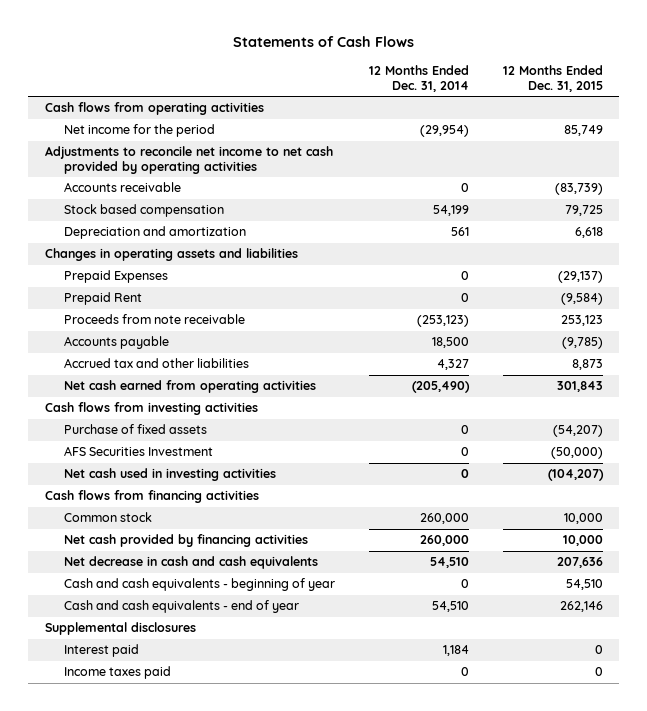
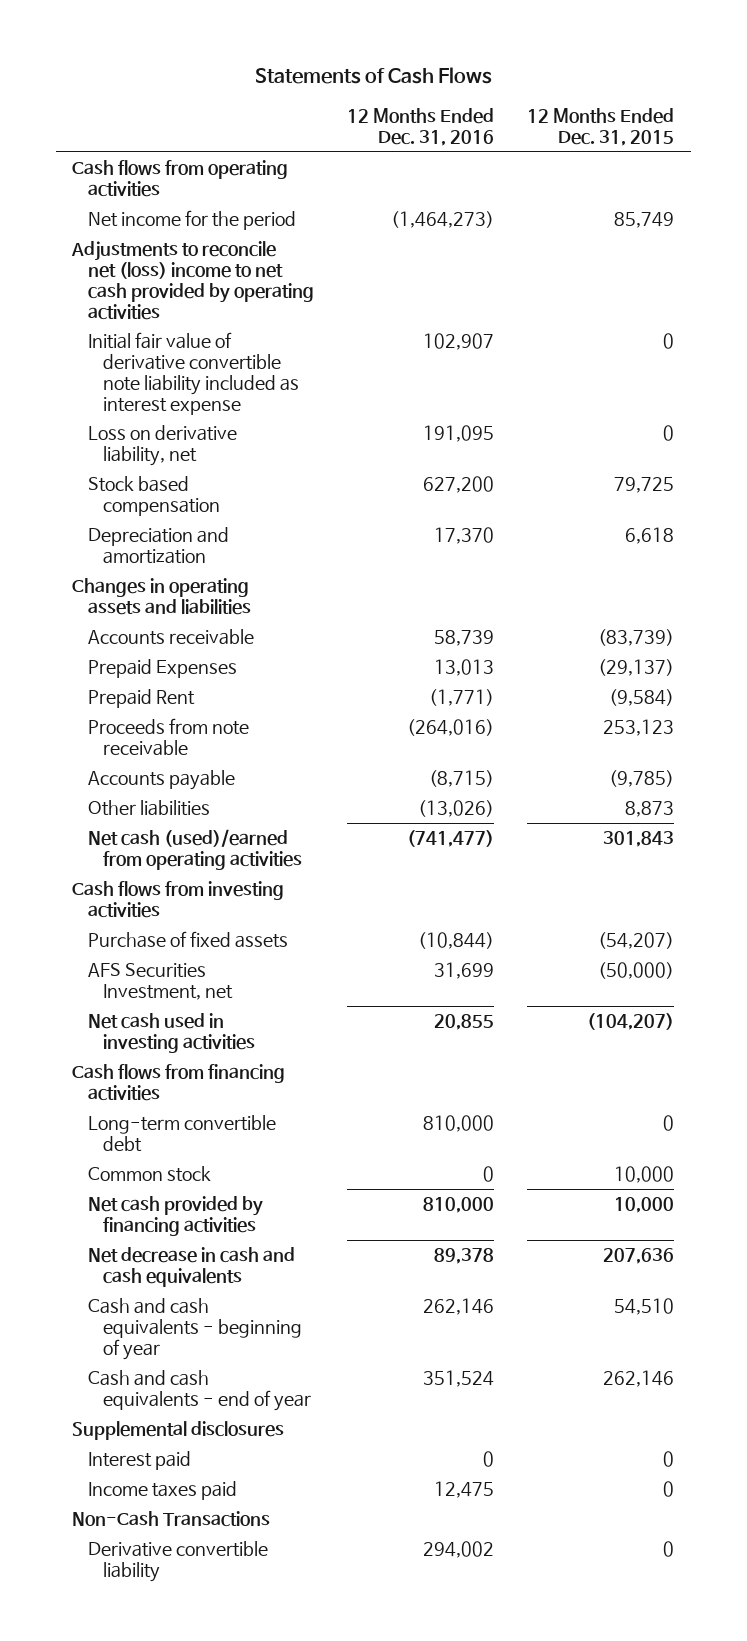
[368,64,469,92] 12 Months Ended Dec. 31, 2014 -> none
none -> [346,108,494,146] 12 Months Ended Dec. 31, 2016
[44,146,333,175] Adjustments to reconcile net income to net cash provided by operating activities -> [71,241,314,320] Adjustments to reconcile net (loss) income to net cash provided by operating activities
none -> [87,332,300,415] Initial fair value of derivative convertible note liability included as interest expense
none -> [87,425,237,467] Loss on derivative liability, net
[64,182,182,193] Accounts receivable -> [87,629,254,646] Accounts receivable
[64,358,250,369] Accrued tax and other liabilities -> [87,800,210,817] Other liabilities
[64,380,317,394] Net cash earned from operating activities -> [87,829,303,871] Net cash (used)/earned from operating activities
[64,446,214,457] AFS Securities Investment -> [87,963,234,1001] AFS Securities Investment, net
none -> [87,1115,276,1153] Long-term convertible debt
none -> [72,1511,271,1528] Non-Cash Transactions
none -> [87,1541,268,1583] Derivative convertible liability

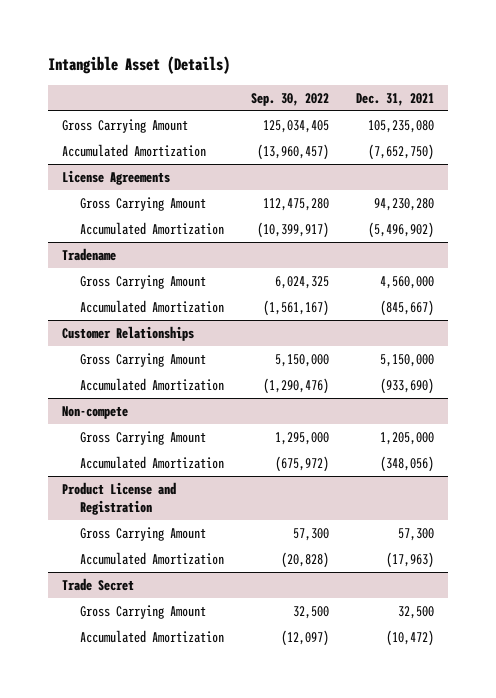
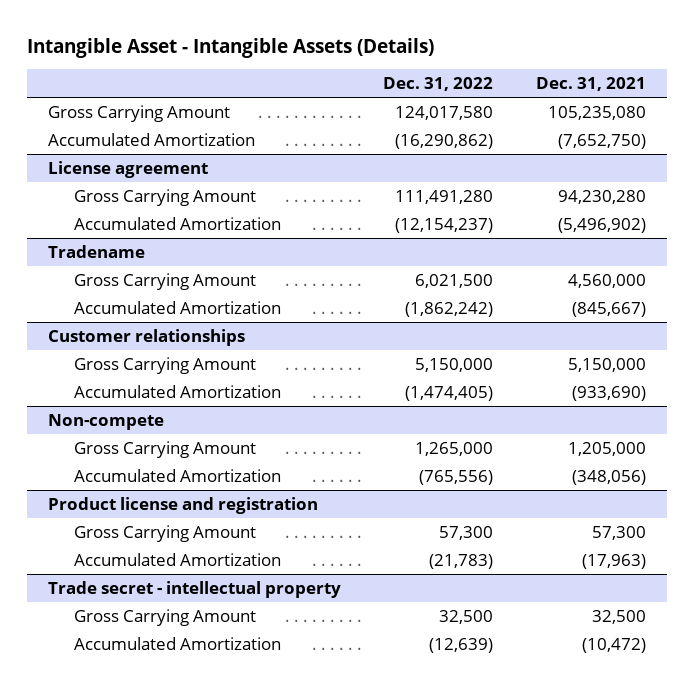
[48,56,231,75] Intangible Asset (Details) -> [26,37,434,58] Intangible Asset - Intangible Assets (Details)
[250,92,329,106] Sep. 30, 2022 -> none
none -> [383,77,494,92] Dec. 31, 2022
[61,170,170,186] License Agreements -> [48,160,209,178] License agreement
[61,326,194,342] Customer Relationships -> [48,328,246,346] Customer relationships
[61,482,176,516] Product License and Registration -> [48,496,319,514] Product license and registration
[61,578,134,592] Trade Secret -> [48,580,342,598] Trade secret - intellectual property

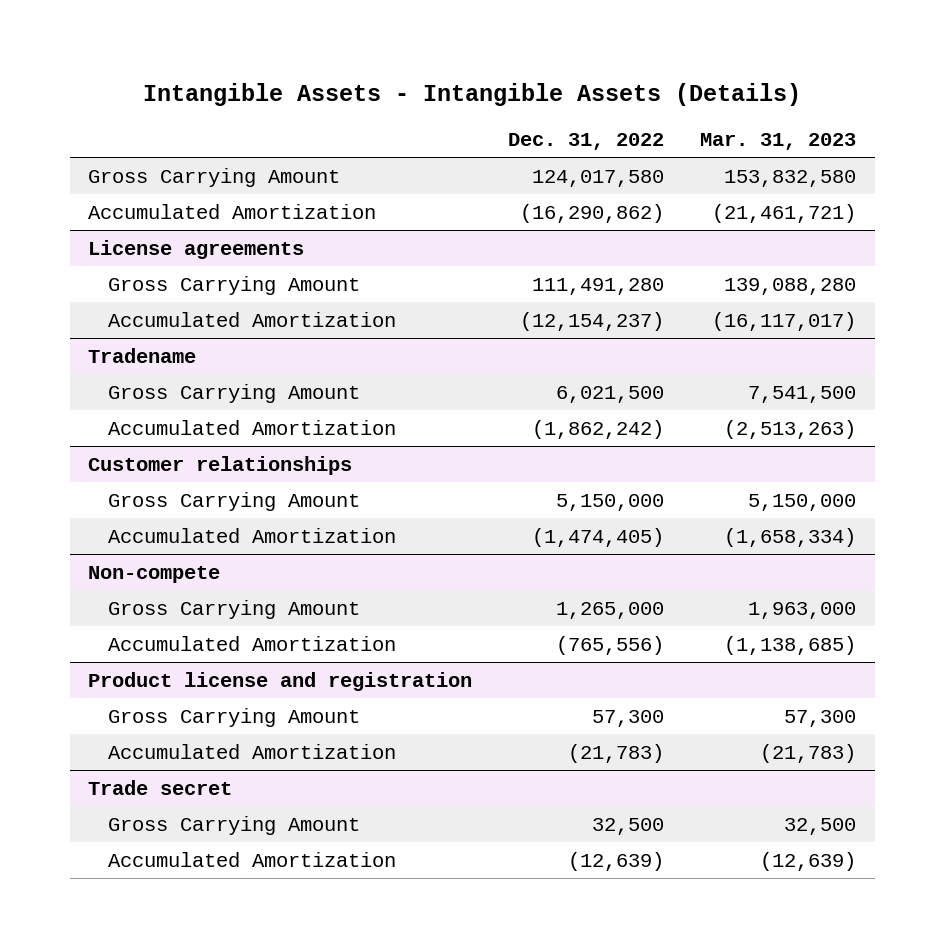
[26,37,434,58] Intangible Asset - Intangible Assets (Details) -> [143,83,802,107] Intangible Assets - Intangible Assets (Details)
[535,77,646,92] Dec. 31, 2021 -> none
none -> [700,132,857,150] Mar. 31, 2023
[48,160,209,178] License agreement -> [87,239,304,259] License agreements
[48,580,342,598] Trade secret - intellectual property -> [87,779,232,795] Trade secret

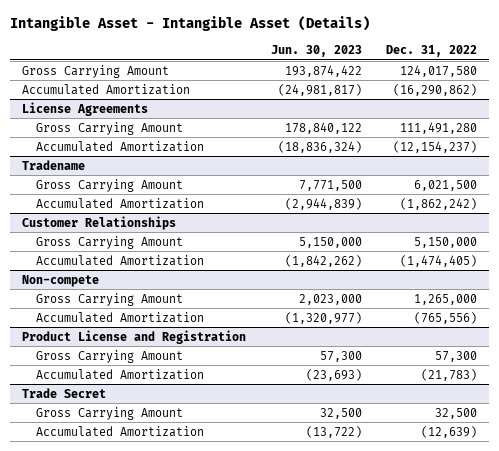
[143,83,802,107] Intangible Assets - Intangible Assets (Details) -> [10,16,371,32] Intangible Asset - Intangible Asset (Details)
[700,132,857,150] Mar. 31, 2023 -> none
none -> [270,44,362,57] Jun. 30, 2023
[87,239,304,259] License agreements -> [22,101,149,116] License Agreements
[87,455,352,475] Customer relationships -> [22,215,177,230] Customer Relationships
[87,671,472,691] Product license and registration -> [22,329,247,344] Product License and Registration
[87,779,232,795] Trade secret -> [22,387,107,398] Trade Secret

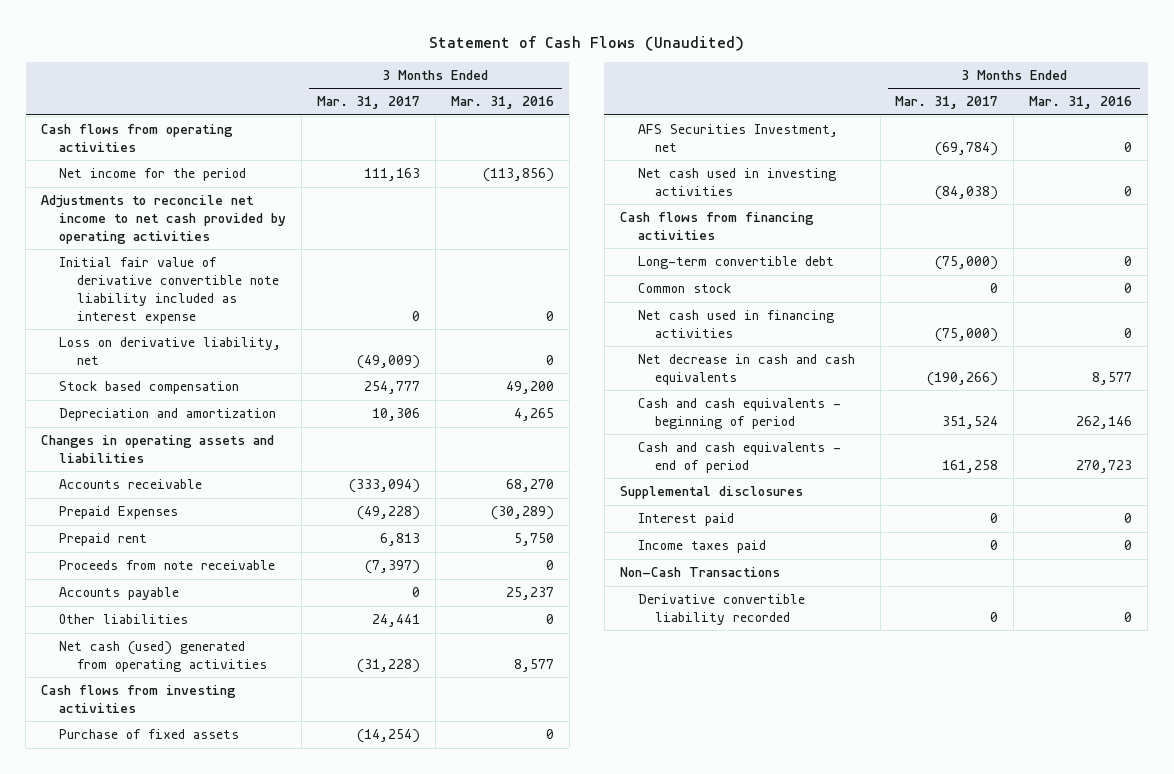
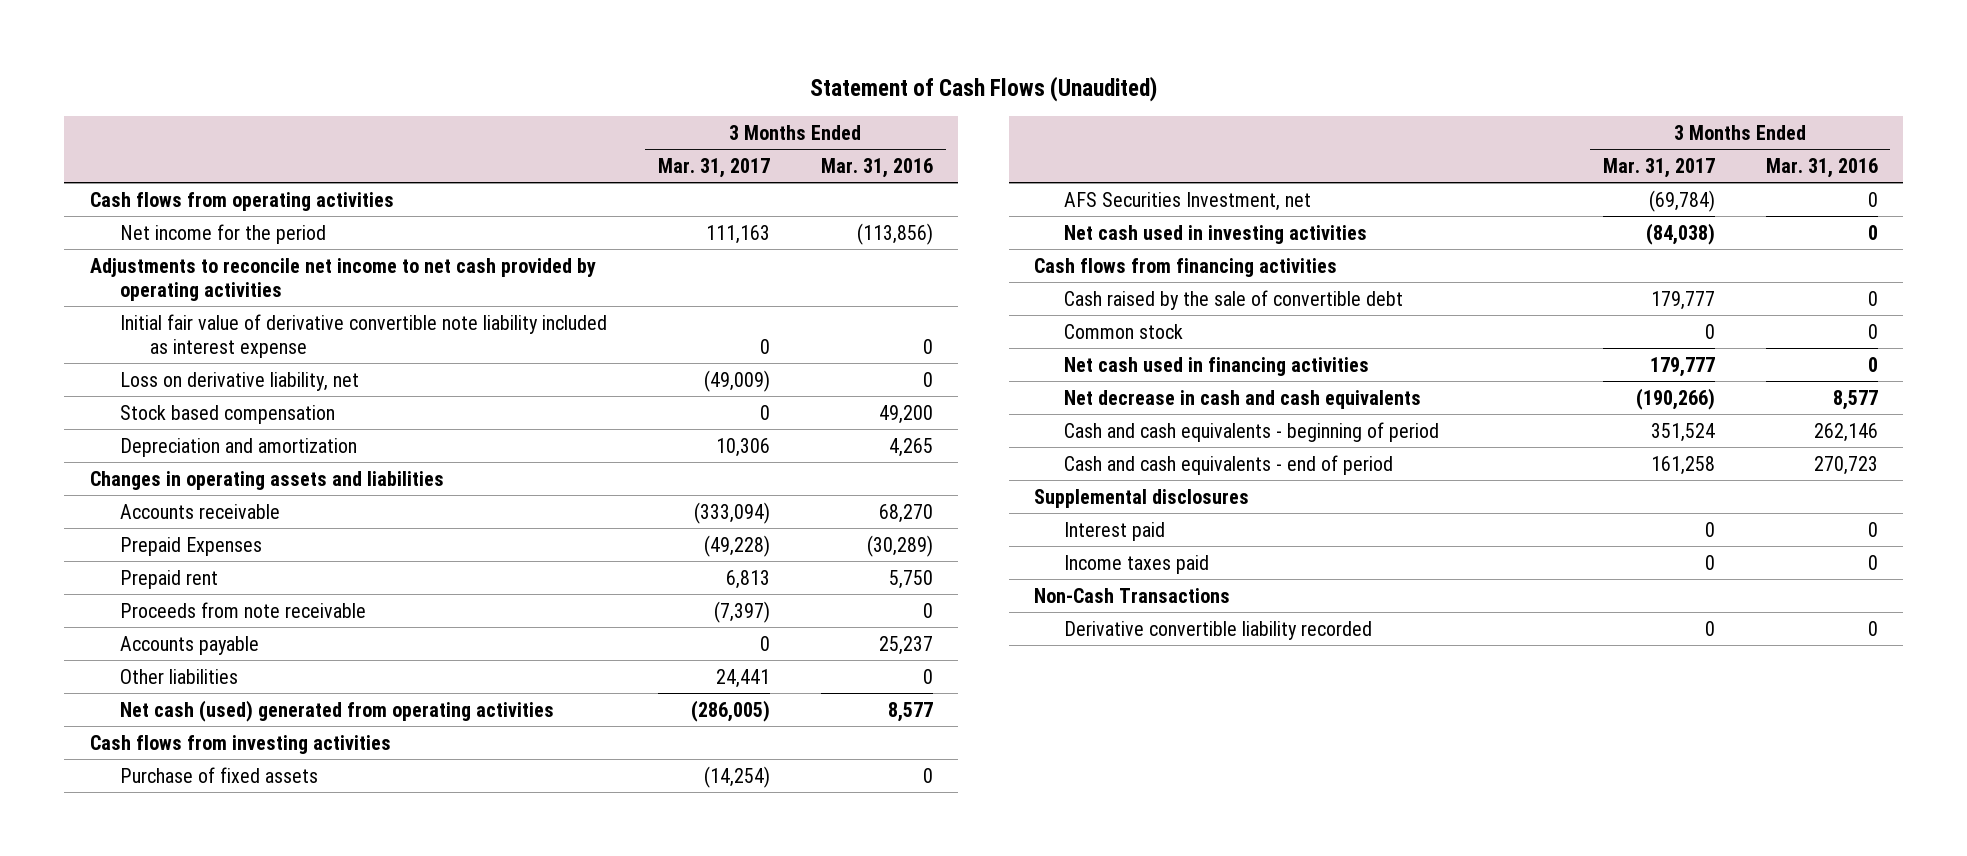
[363,381,420,395] 254,777 -> [759,404,770,420] 0
[356,659,420,674] (31,228) -> [690,699,770,722] (286,005)
[637,256,834,270] Long-term convertible debt -> none
none -> [1064,289,1404,310] Cash raised by the sale of convertible debt
[935,328,999,343] (75,000) -> [1649,356,1715,377] 179,777

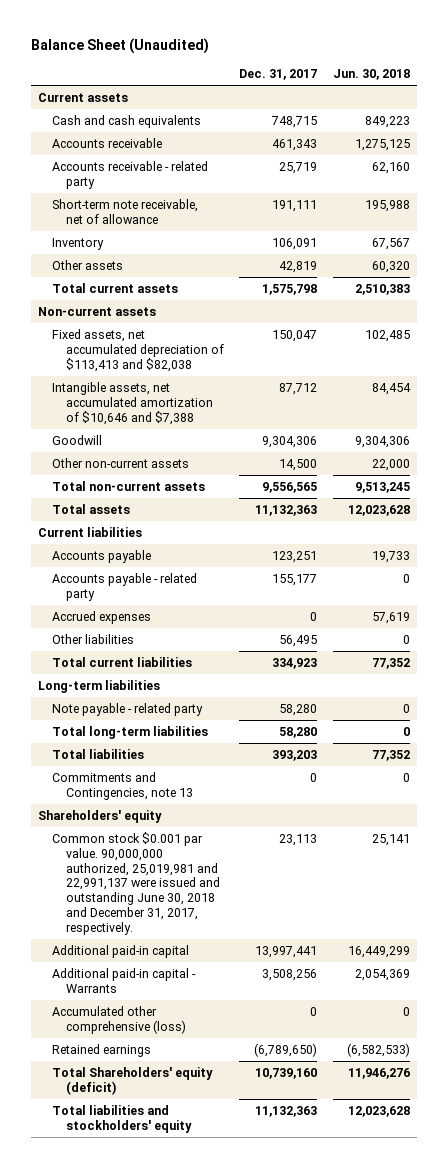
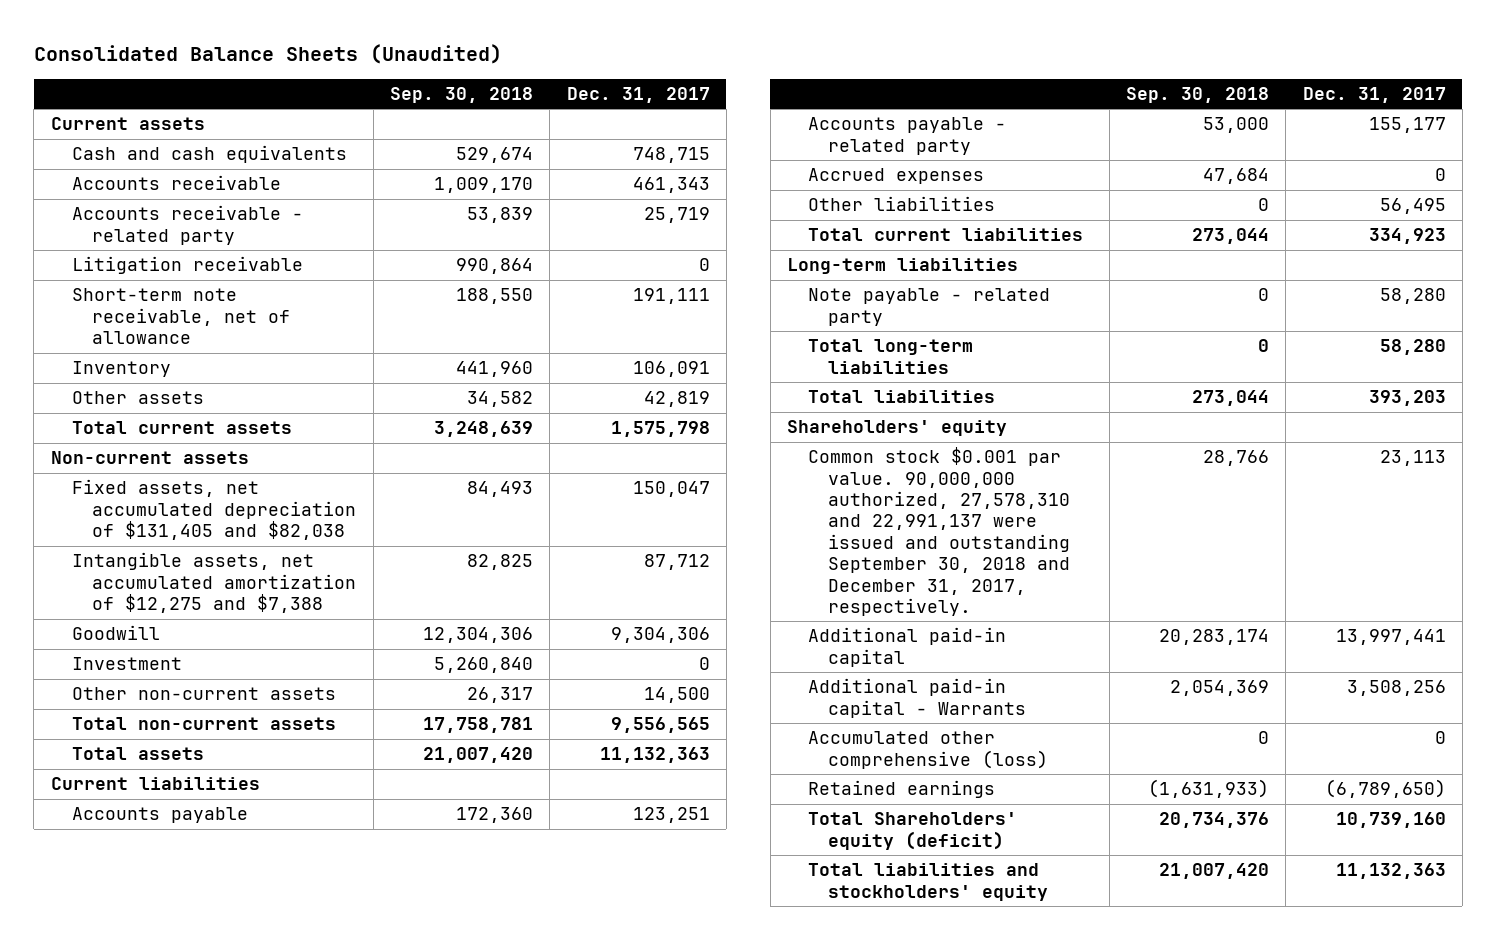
[30,38,209,55] Balance Sheet (Unaudited) -> [33,44,502,65] Consolidated Balance Sheets (Unaudited)
[332,69,410,81] Jun. 30, 2018 -> none
none -> [389,86,533,103] Sep. 30, 2018
none -> [71,256,303,275] Litigation receivable
[52,328,225,372] Fixed assets, net accumulated depreciation of $113,413 and $82,038 -> [71,479,357,541] Fixed assets, net accumulated depreciation of $131,405 and $82,038
[52,381,214,425] Intangible assets, net accumulated amortization of $10,646 and $7,388 -> [71,552,357,614] Intangible assets, net accumulated amortization of $12,275 and $7,388
none -> [71,657,182,671] Investment
[52,771,194,800] Commitments and Contingencies, note 13 -> none
[52,831,221,936] Common stock $0.001 par value. 90,000,000 authorized, 25,019,981 and 22,991,137 were issued and outstanding June 30, 2018 and December 31, 2017, respectively. -> [807,447,1071,616] Common stock $0.001 par value. 90,000,000 authorized, 27,578,310 and 22,991,137 were issued and outstanding September 30, 2018 and December 31, 2017, respectively.

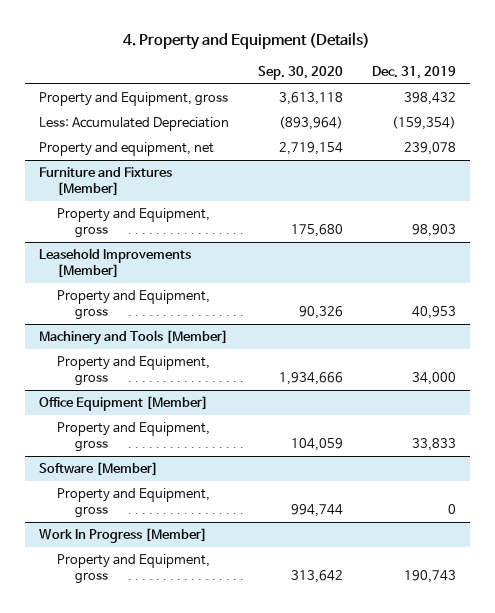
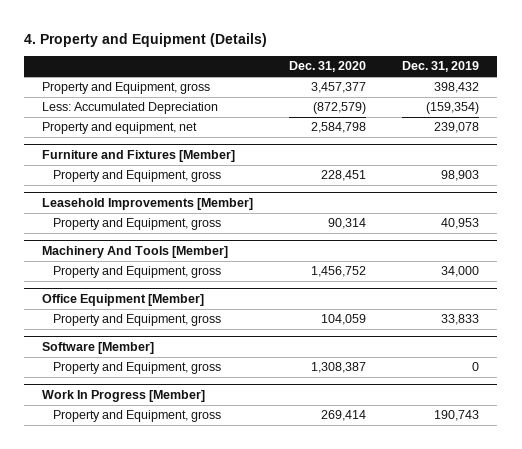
[257,65,343,80] Sep. 30, 2020 -> none
none -> [289,61,367,73] Dec. 31, 2020
[39,330,229,346] Machinery and Tools [Member] -> [42,245,229,258] Machinery And Tools [Member]

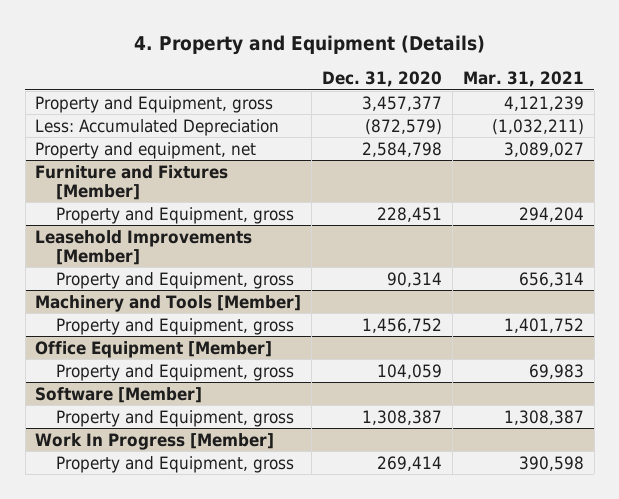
[402,61,480,73] Dec. 31, 2019 -> none
none -> [462,71,584,88] Mar. 31, 2021
[42,245,229,258] Machinery And Tools [Member] -> [35,294,302,312] Machinery and Tools [Member]

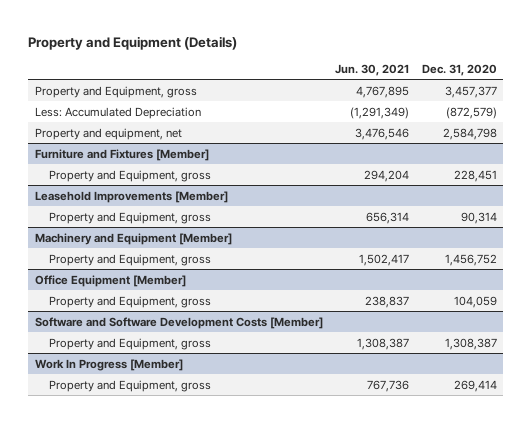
[133,35,485,56] 4. Property and Equipment (Details) -> [28,35,238,50] Property and Equipment (Details)
[462,71,584,88] Mar. 31, 2021 -> none
none -> [335,63,410,76] Jun. 30, 2021
[35,294,302,312] Machinery and Tools [Member] -> [34,232,232,245] Machinery and Equipment [Member]
[35,386,203,403] Software [Member] -> [34,316,323,329] Software and Software Development Costs [Member]

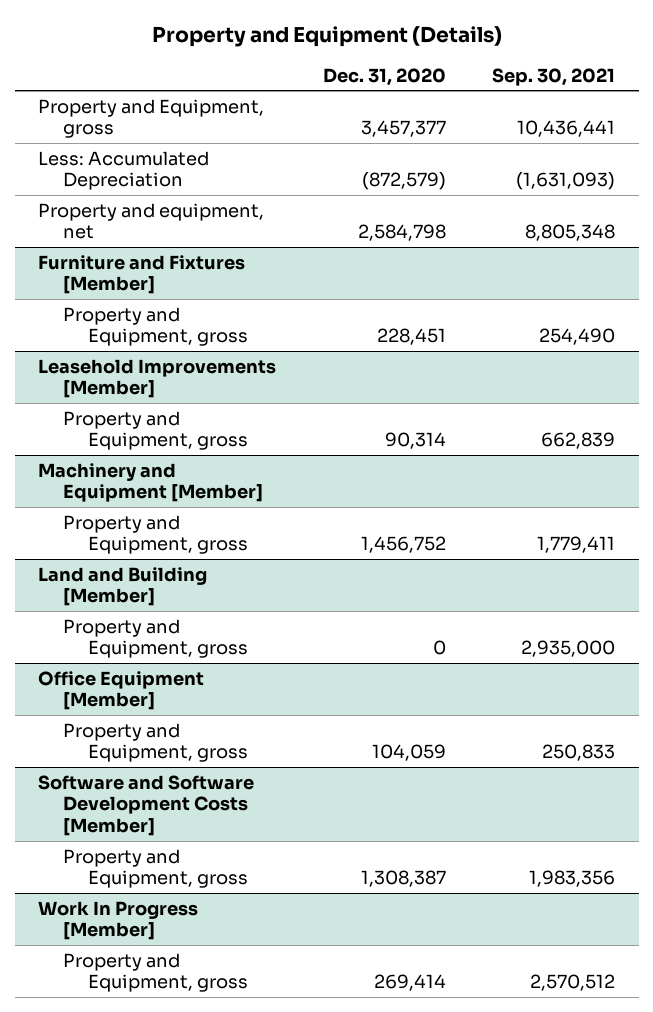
[335,63,410,76] Jun. 30, 2021 -> none
none -> [492,67,616,86] Sep. 30, 2021
none -> [38,566,208,607] Land and Building [Member]
none -> [63,618,249,659] Property and Equipment, gross

